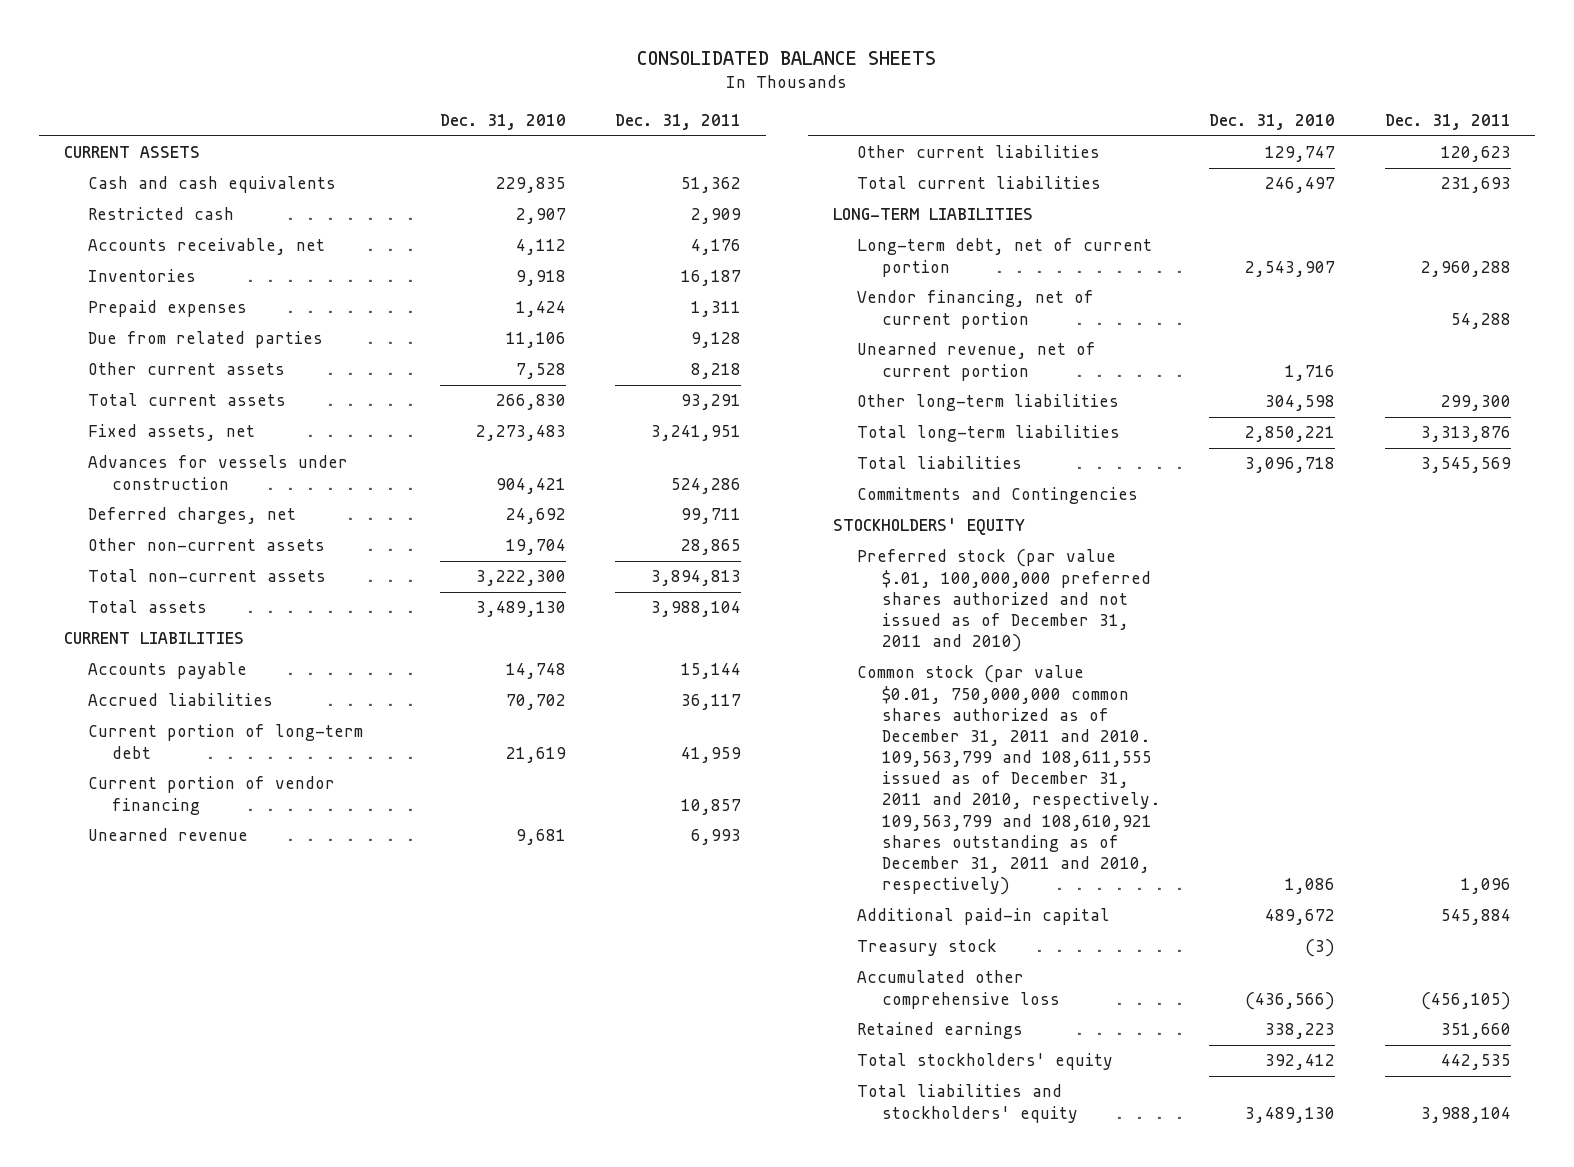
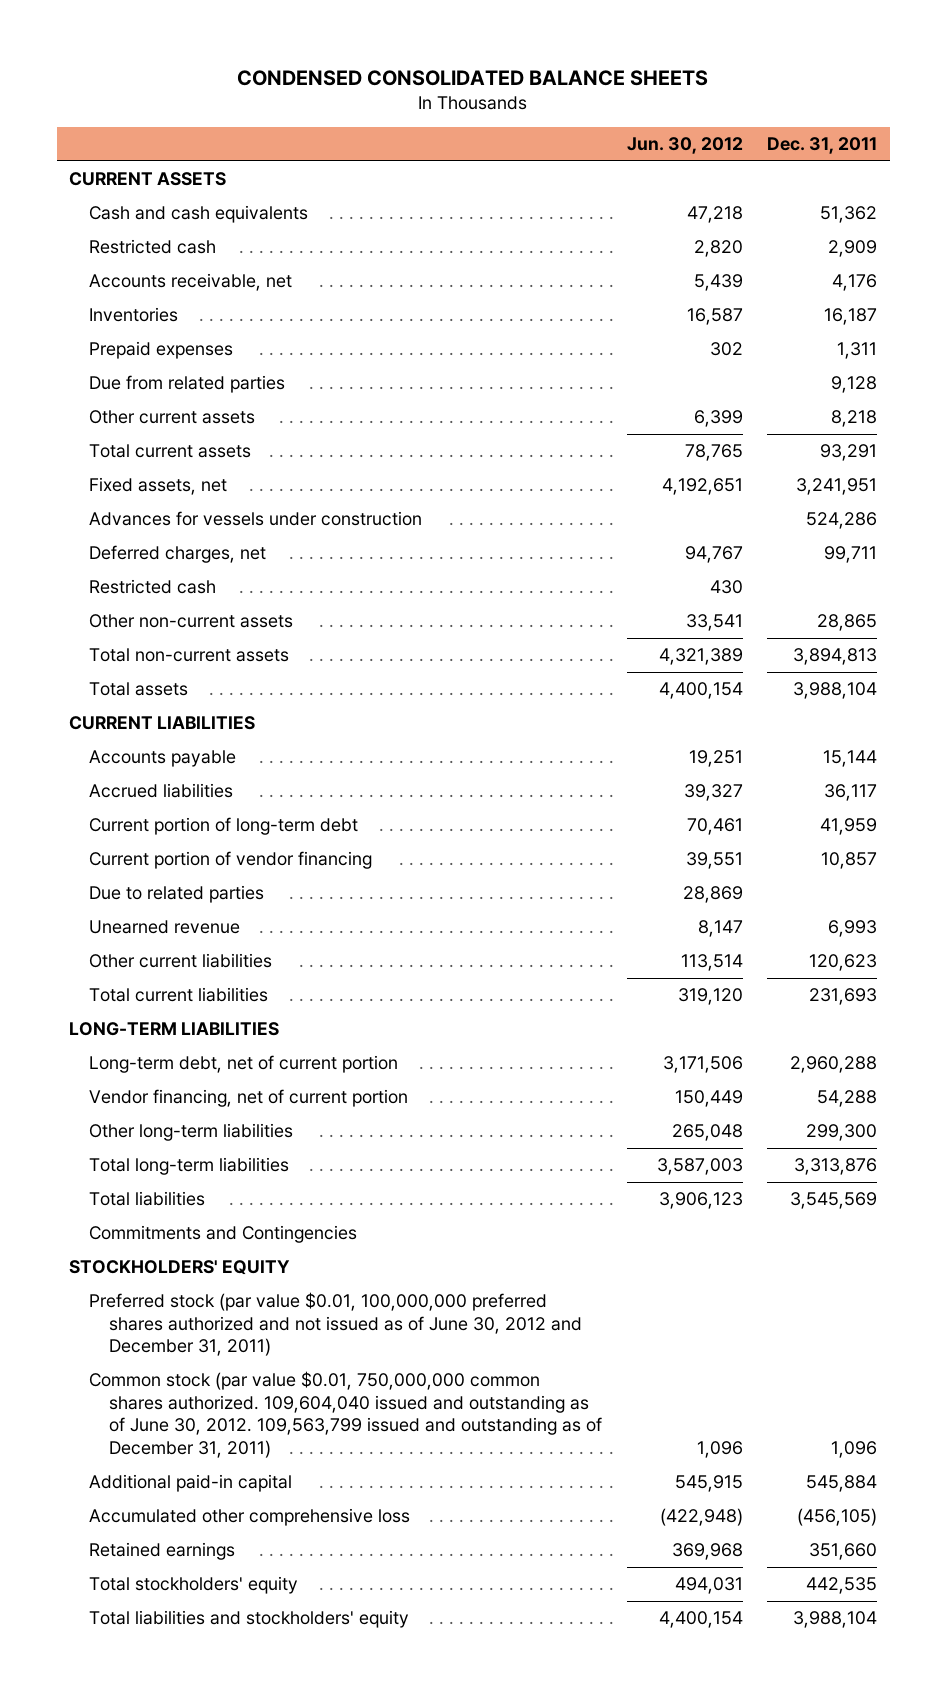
[637,51,937,66] CONSOLIDATED BALANCE SHEETS -> [237,69,709,86] CONDENSED CONSOLIDATED BALANCE SHEETS
[439,114,566,131] Dec. 31, 2010 -> none
none -> [626,137,743,155] Jun. 30, 2012
none -> [89,579,217,595] Restricted cash
none -> [89,885,265,904] Due to related parties
[857,342,1097,381] Unearned revenue, net of current portion -> none
[857,549,1151,653] Preferred stock (par value $.01, 100,000,000 preferred shares authorized and not issued as of December 31, 2011 and 2010) -> [89,1292,582,1357] Preferred stock (par value $0.01, 100,000,000 preferred shares authorized and not issued as of June 30, 2012 and December 31, 2011)
[857,665,1160,896] Common stock (par value $0.01, 750,000,000 common shares authorized as of December 31, 2011 and 2010. 109,563,799 and 108,611,555 issued as of December 31, 2011 and 2010, respectively. 109,563,799 and 108,610,921 shares outstanding as of December 31, 2011 and 2010, respectively) -> [89,1371,602,1459] Common stock (par value $0.01, 750,000,000 common shares authorized. 109,604,040 issued and outstanding as of June 30, 2012. 109,563,799 issued and outstanding as of December 31, 2011)
[857,939,998,957] Treasury stock -> none

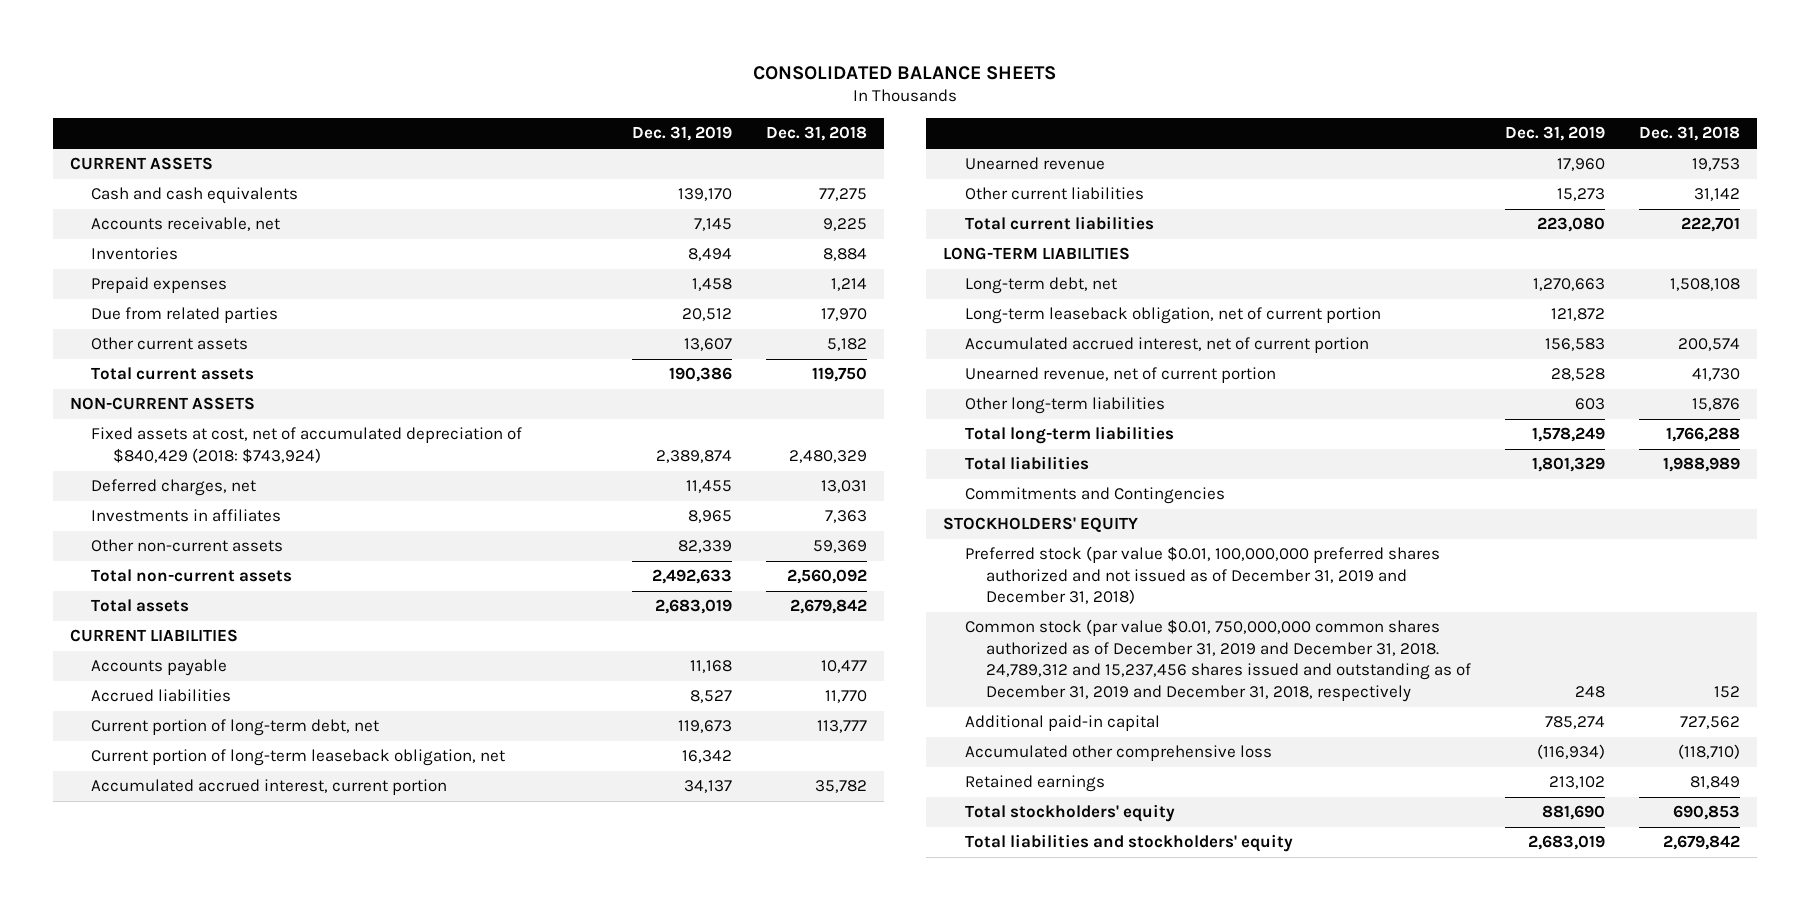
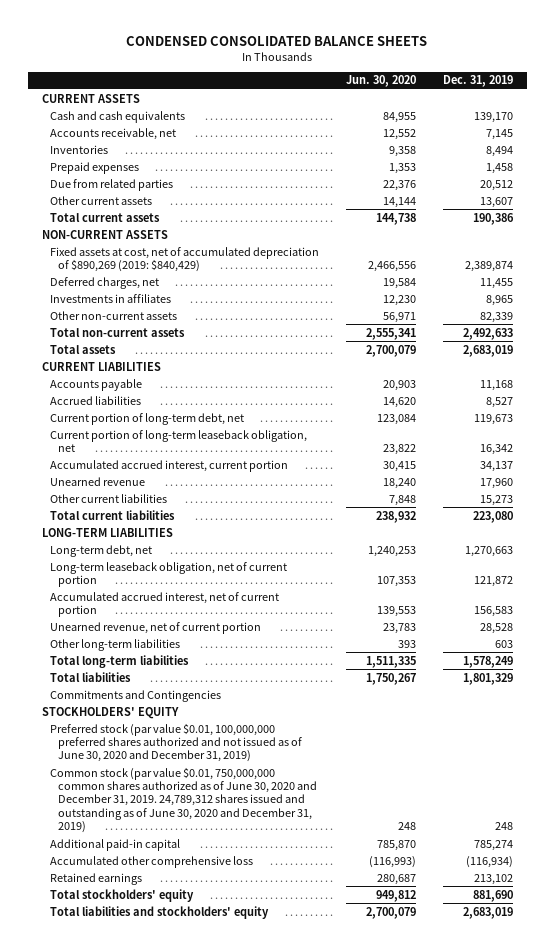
[752,65,1056,80] CONSOLIDATED BALANCE SHEETS -> [126,35,428,46] CONDENSED CONSOLIDATED BALANCE SHEETS
[765,126,867,142] Dec. 31, 2018 -> none
none -> [346,75,417,88] Jun. 30, 2020
[91,427,523,463] Fixed assets at cost, net of accumulated depreciation of $840,429 (2018: $743,924) -> [49,246,319,272] Fixed assets at cost, net of accumulated depreciation of $890,269 (2019: $840,429)
[964,546,1440,605] Preferred stock (par value $0.01, 100,000,000 preferred shares authorized and not issued as of December 31, 2019 and December 31, 2018) -> [49,722,303,763] Preferred stock (par value $0.01, 100,000,000 preferred shares authorized and not issued as of June 30, 2020 and December 31, 2019)
[964,619,1472,702] Common stock (par value $0.01, 750,000,000 common shares authorized as of December 31, 2019 and December 31, 2018. 24,789,312 and 15,237,456 shares issued and outstanding as of December 31, 2019 and December 31, 2018, respectively -> [49,766,318,834] Common stock (par value $0.01, 750,000,000 common shares authorized as of June 30, 2020 and December 31, 2019. 24,789,312 shares issued and outstanding as of June 30, 2020 and December 31, 2019)

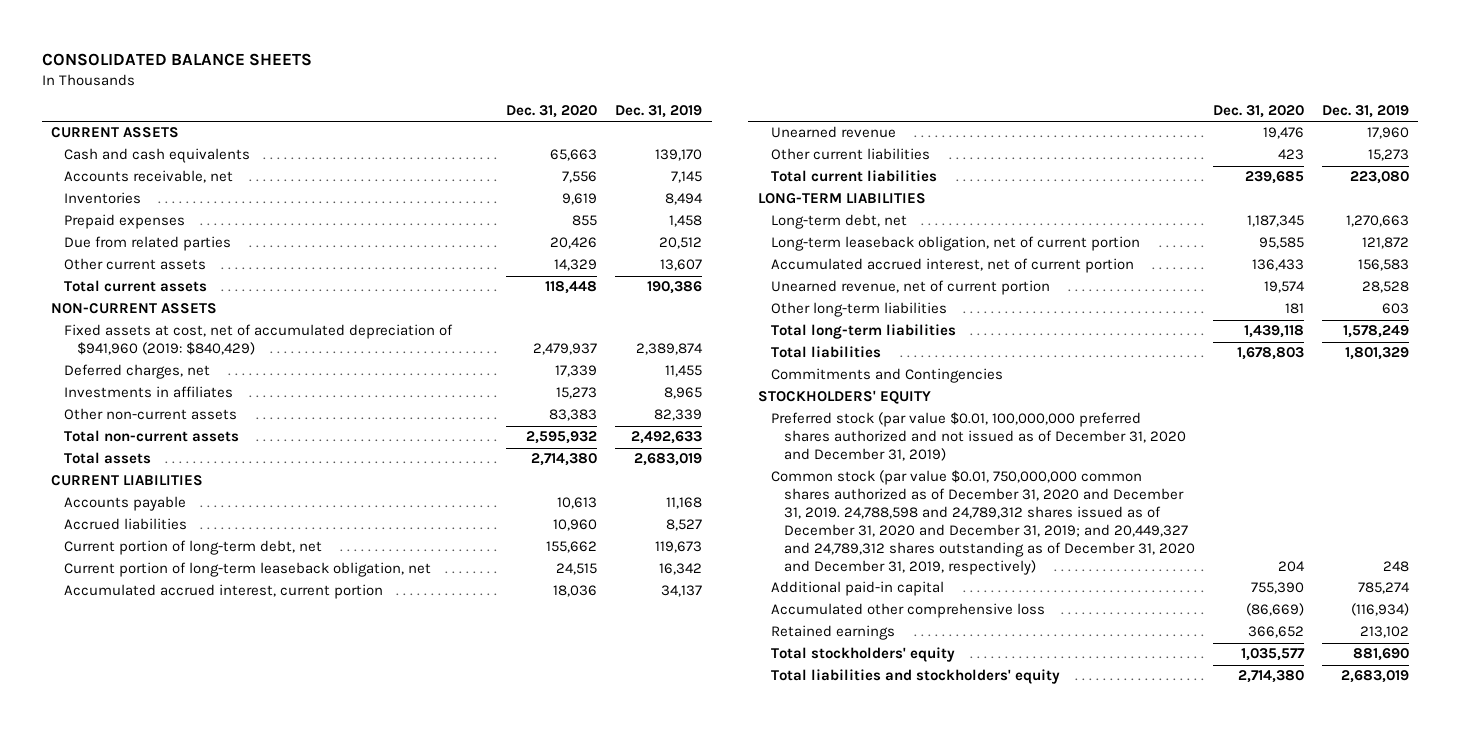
[126,35,428,46] CONDENSED CONSOLIDATED BALANCE SHEETS -> [42,53,313,67] CONSOLIDATED BALANCE SHEETS
[346,75,417,88] Jun. 30, 2020 -> none
none -> [506,105,598,119] Dec. 31, 2020
[49,246,319,272] Fixed assets at cost, net of accumulated depreciation of $890,269 (2019: $840,429) -> [64,324,454,356] Fixed assets at cost, net of accumulated depreciation of $941,960 (2019: $840,429)
[49,722,303,763] Preferred stock (par value $0.01, 100,000,000 preferred shares authorized and not issued as of June 30, 2020 and December 31, 2019) -> [770,412,1186,462] Preferred stock (par value $0.01, 100,000,000 preferred shares authorized and not issued as of December 31, 2020 and December 31, 2019)
[49,766,318,834] Common stock (par value $0.01, 750,000,000 common shares authorized as of June 30, 2020 and December 31, 2019. 24,789,312 shares issued and outstanding as of June 30, 2020 and December 31, 2019) -> [770,470,1195,576] Common stock (par value $0.01, 750,000,000 common shares authorized as of December 31, 2020 and December 31, 2019. 24,788,598 and 24,789,312 shares issued as of December 31, 2020 and December 31, 2019; and 20,449,327 and 24,789,312 shares outstanding as of December 31, 2020 and December 31, 2019, respectively)

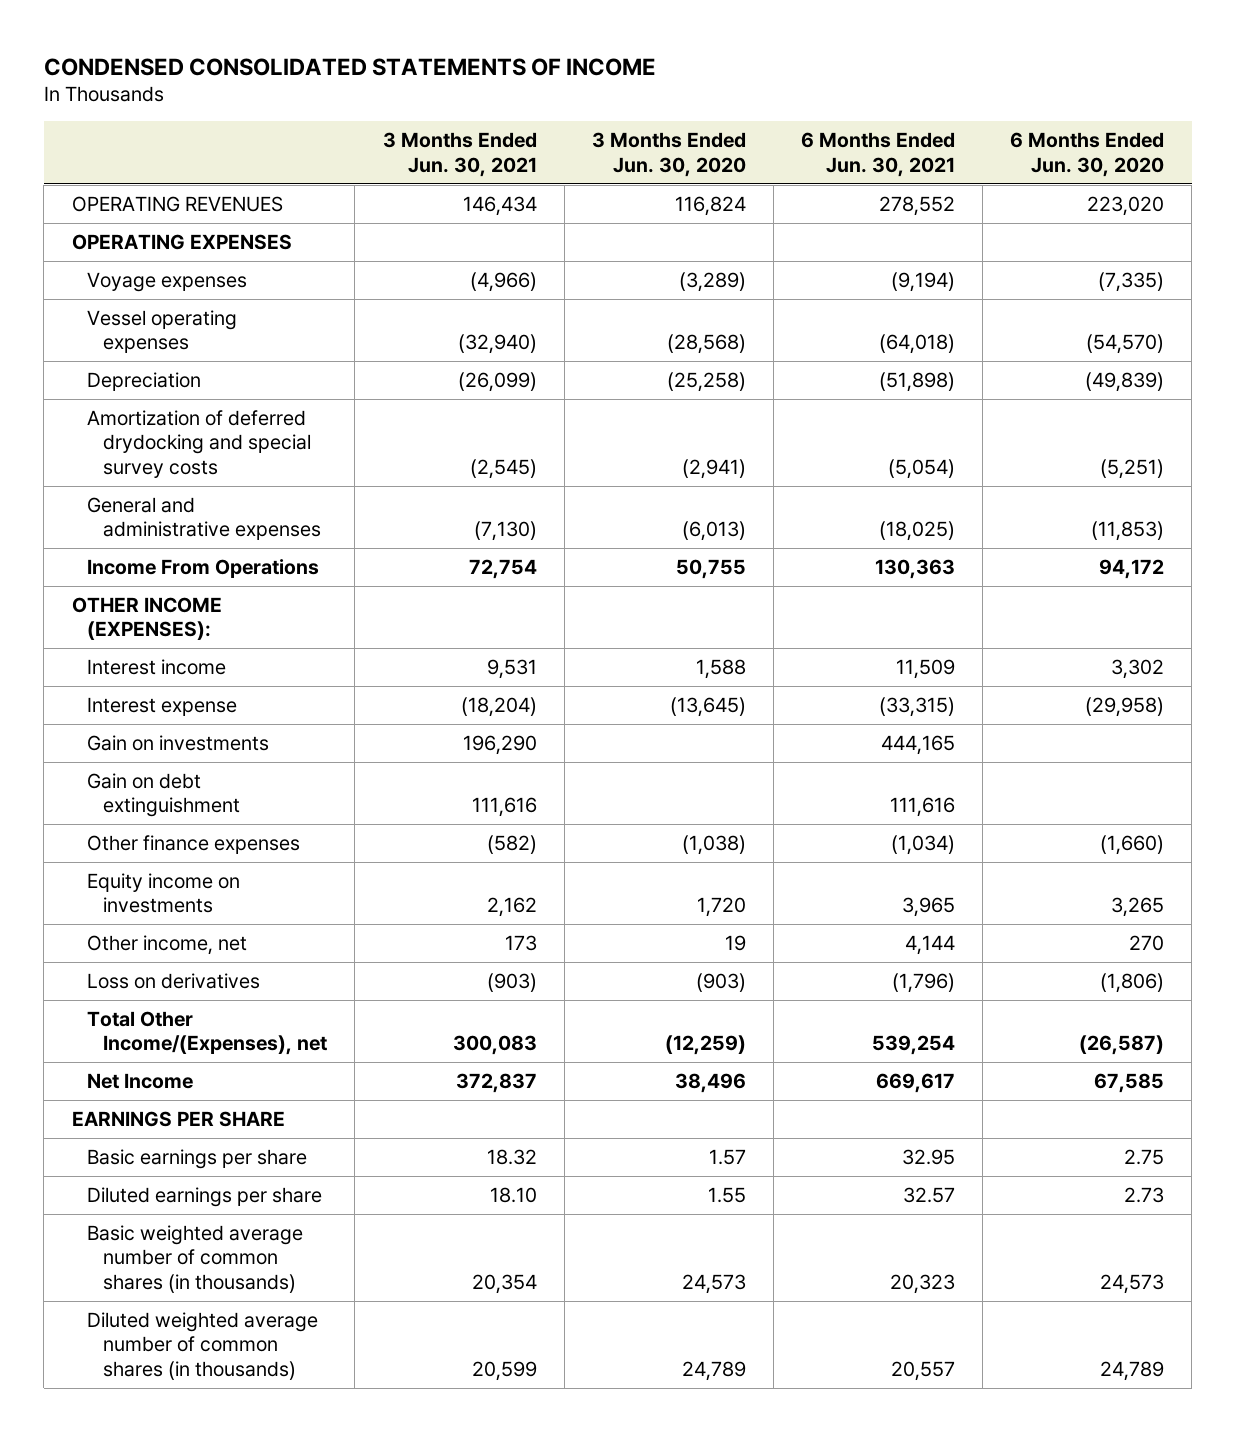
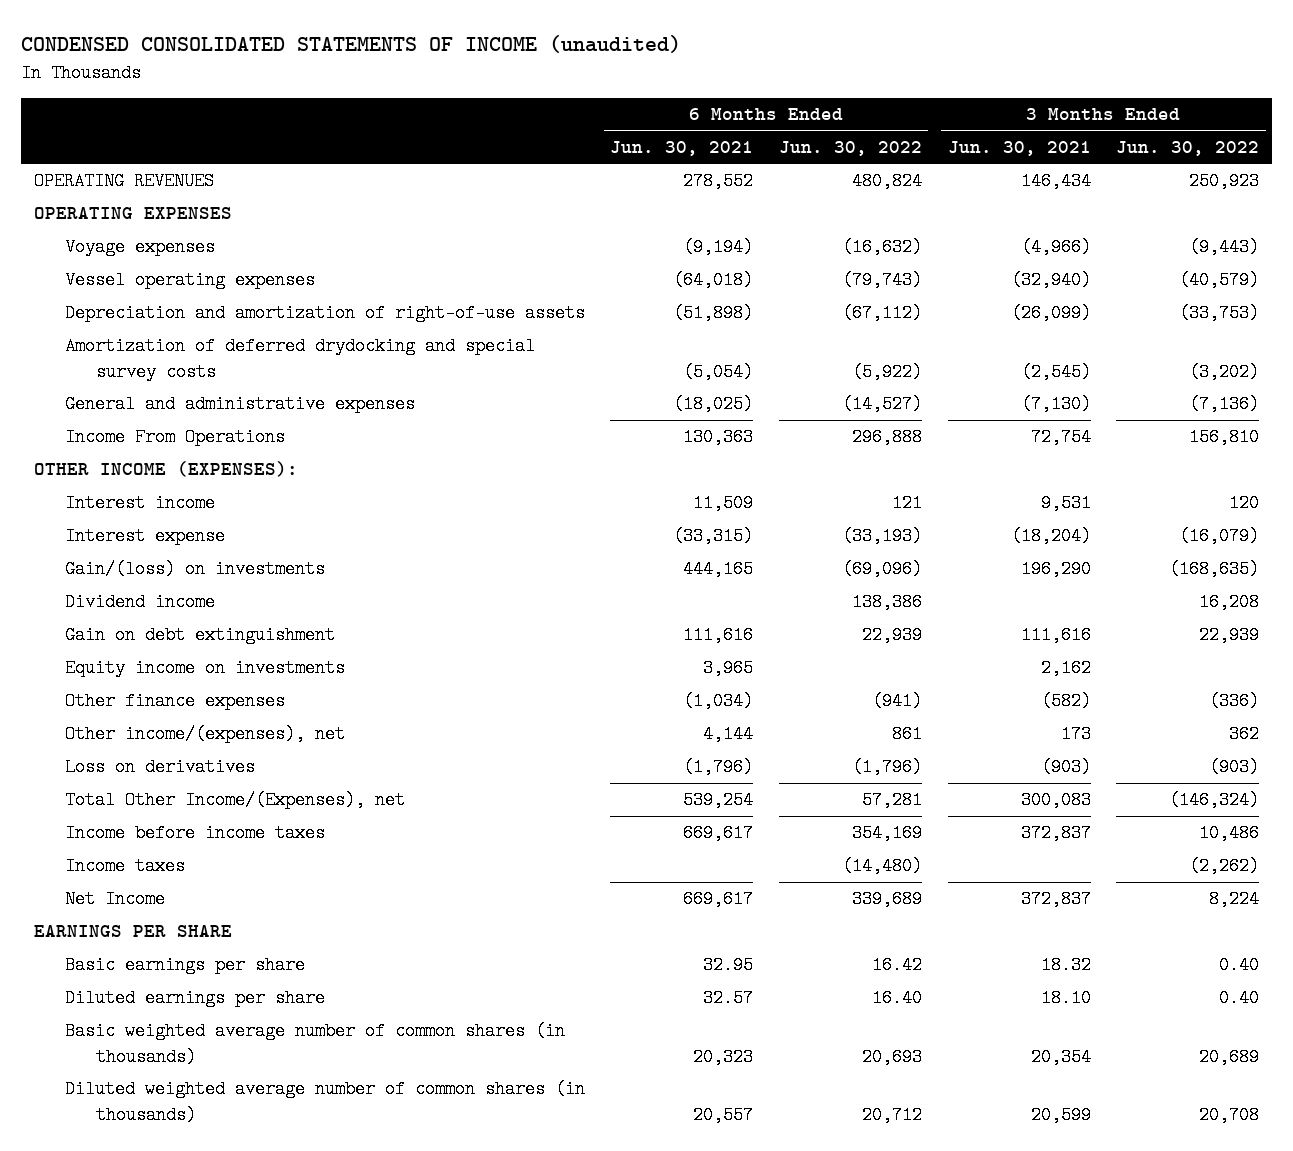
[43,57,656,76] CONDENSED CONSOLIDATED STATEMENTS OF INCOME -> [20,35,681,54] CONDENSED CONSOLIDATED STATEMENTS OF INCOME (unaudited)
[591,132,746,177] 3 Months Ended Jun. 30, 2020 -> none
[1010,132,1165,177] 6 Months Ended Jun. 30, 2020 -> none
none -> [778,140,922,156] Jun. 30, 2022
none -> [1116,140,1260,156] Jun. 30, 2022
[87,372,202,392] Depreciation -> [64,304,585,323] Depreciation and amortization of right-of-use assets
[87,735,270,752] Gain on investments -> [64,560,325,579] Gain/(loss) on investments
none -> [64,593,215,612] Dividend income
[87,835,301,855] Other finance expenses -> [64,692,285,711] Other finance expenses
[87,935,248,956] Other income, net -> [64,725,345,744] Other income/(expenses), net
none -> [64,824,325,843] Income before income taxes
none -> [64,857,185,876] Income taxes

